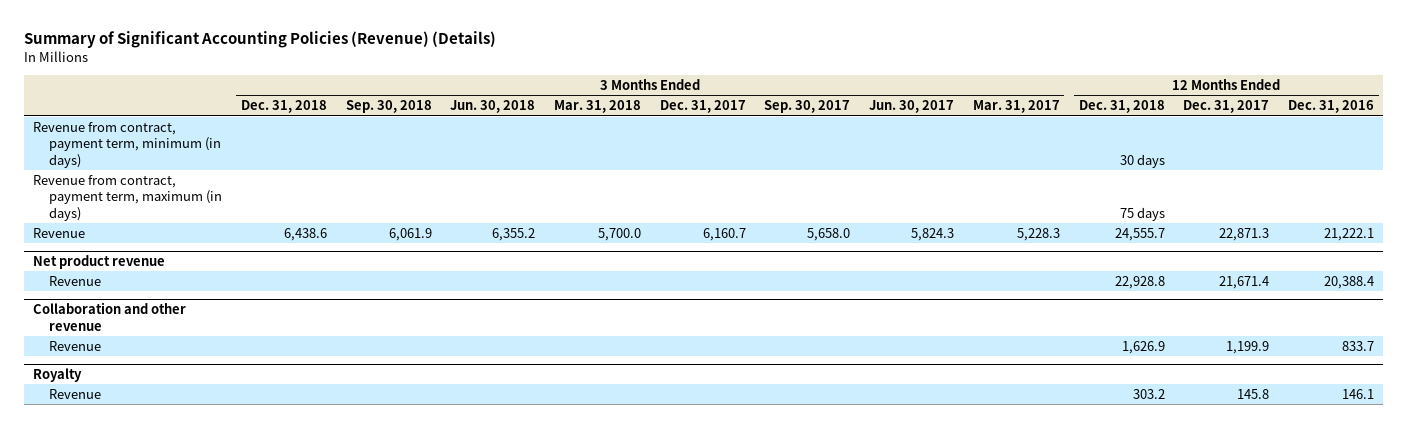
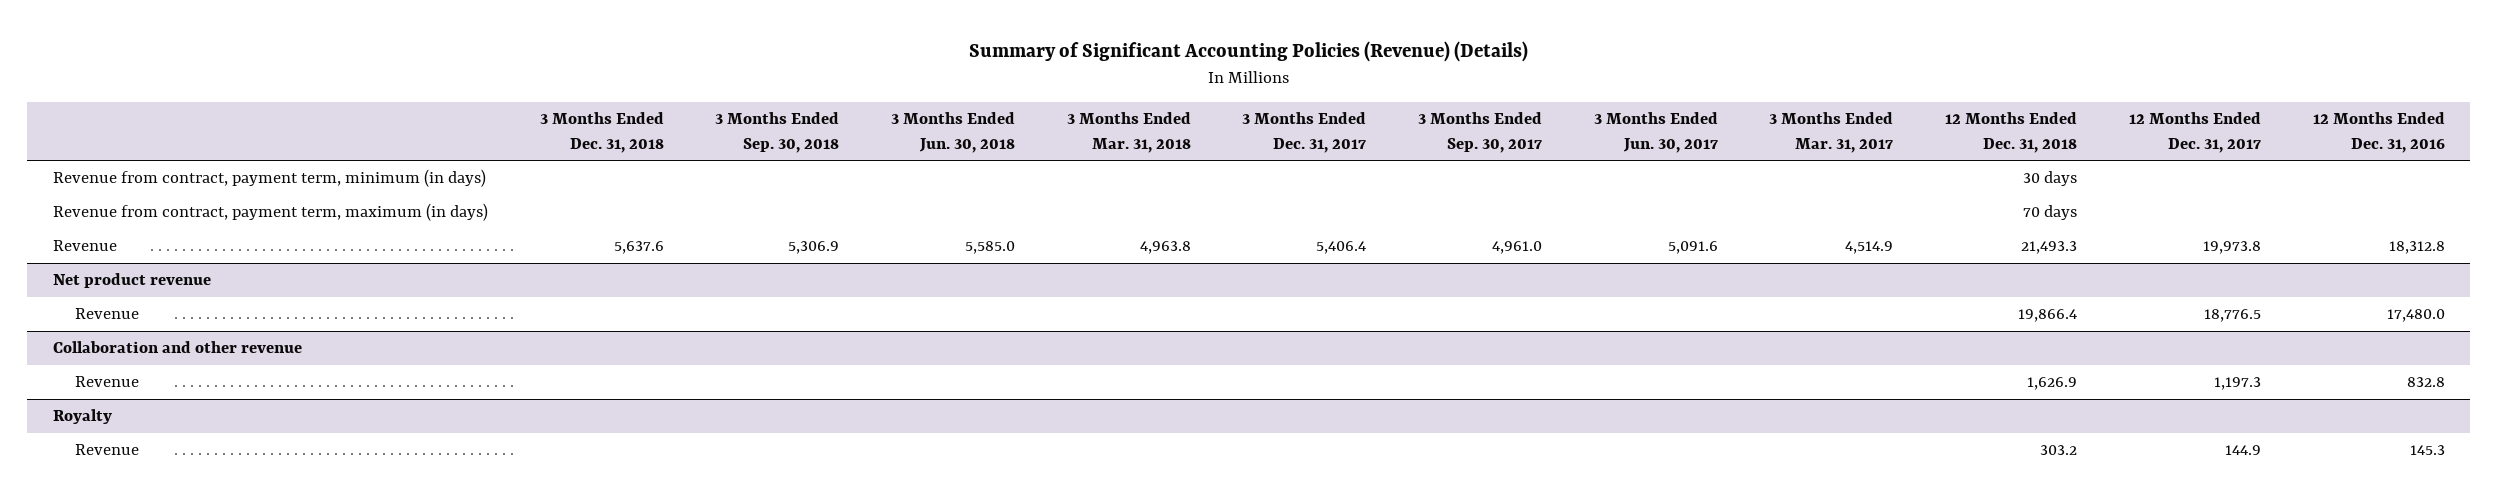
[1119,207,1165,222] 75 days -> [2023,205,2078,221] 70 days
[283,227,327,241] 6,438.6 -> [613,241,664,255] 5,637.6
[388,227,432,241] 6,061.9 -> [788,241,840,255] 5,306.9
[492,227,536,241] 6,355.2 -> [964,241,1015,255] 5,585.0
[598,227,642,241] 5,700.0 -> [1139,241,1191,255] 4,963.8
[702,227,746,241] 6,160.7 -> [1316,241,1367,255] 5,406.4
[807,227,851,241] 5,658.0 -> [1492,241,1543,255] 4,961.0
[911,227,955,241] 5,824.3 -> [1667,241,1718,255] 5,091.6
[1016,227,1060,241] 5,228.3 -> [1845,241,1894,255] 4,514.9
[1114,227,1165,241] 24,555.7 -> [2021,241,2078,255] 21,493.3
[1219,227,1270,241] 22,871.3 -> [2202,241,2261,255] 19,973.8
[1323,227,1374,241] 21,222.1 -> [2388,241,2445,255] 18,312.8
[1114,275,1165,289] 22,928.8 -> [2018,309,2078,323] 19,866.4
[1219,275,1270,289] 21,671.4 -> [2203,309,2261,323] 18,776.5
[1323,275,1374,289] 20,388.4 -> [2386,309,2445,323] 17,480.0
[1226,340,1270,354] 1,199.9 -> [2213,377,2261,391] 1,197.3
[1341,340,1374,351] 833.7 -> [2406,377,2445,388] 832.8
[1237,388,1270,399] 145.8 -> [2224,445,2261,456] 144.9
[1341,388,1374,399] 146.1 -> [2409,445,2445,456] 145.3

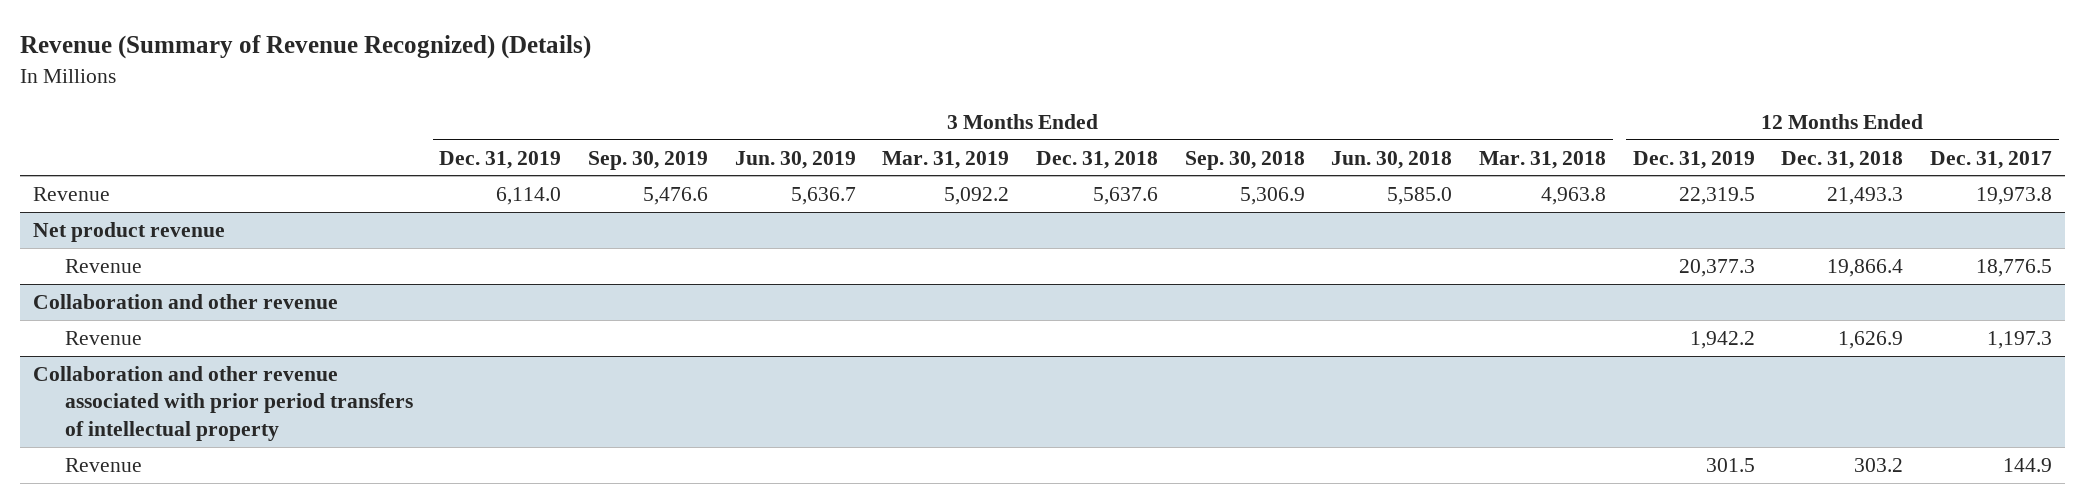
[968,40,1528,62] Summary of Significant Accounting Policies (Revenue) (Details) -> [19,35,591,60] Revenue (Summary of Revenue Recognized) (Details)
[1242,112,1367,154] 3 Months Ended Dec. 31, 2017 -> none
[1418,112,1543,154] 3 Months Ended Sep. 30, 2017 -> none
[1593,112,1718,154] 3 Months Ended Jun. 30, 2017 -> none
[1769,112,1894,154] 3 Months Ended Mar. 31, 2017 -> none
[2312,112,2445,154] 12 Months Ended Dec. 31, 2016 -> none
none -> [439,150,562,169] Dec. 31, 2019
none -> [588,150,709,170] Sep. 30, 2019
none -> [734,150,856,169] Jun. 30, 2019
none -> [882,150,1010,169] Mar. 31, 2019
none -> [1632,150,1755,169] Dec. 31, 2019
[52,169,486,188] Revenue from contract, payment term, minimum (in days) -> none
[52,203,488,222] Revenue from contract, payment term, maximum (in days) -> none
[52,409,112,425] Royalty -> [33,365,413,441] Collaboration and other revenue associated with prior period transfers of intellectual property

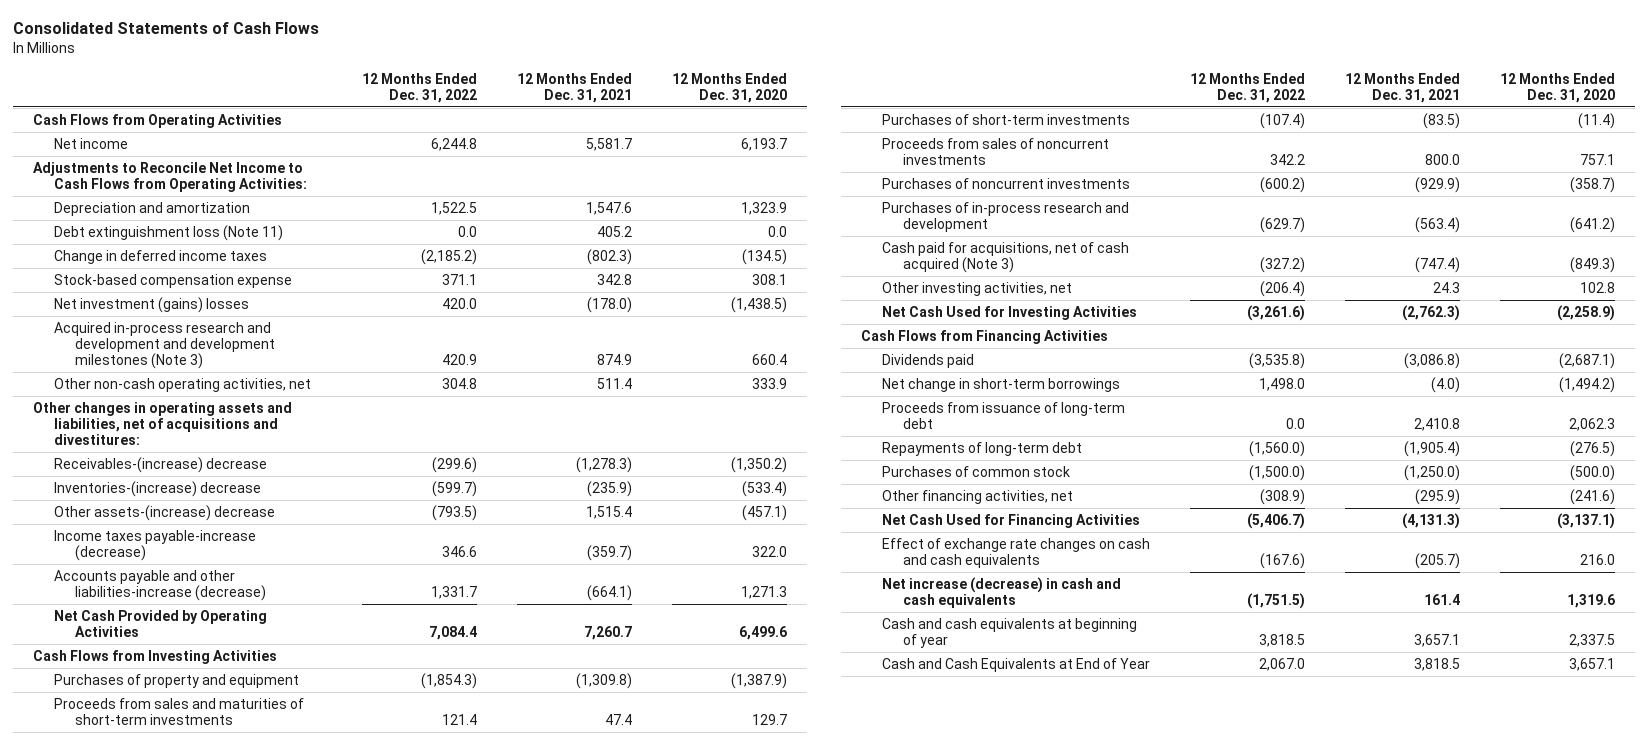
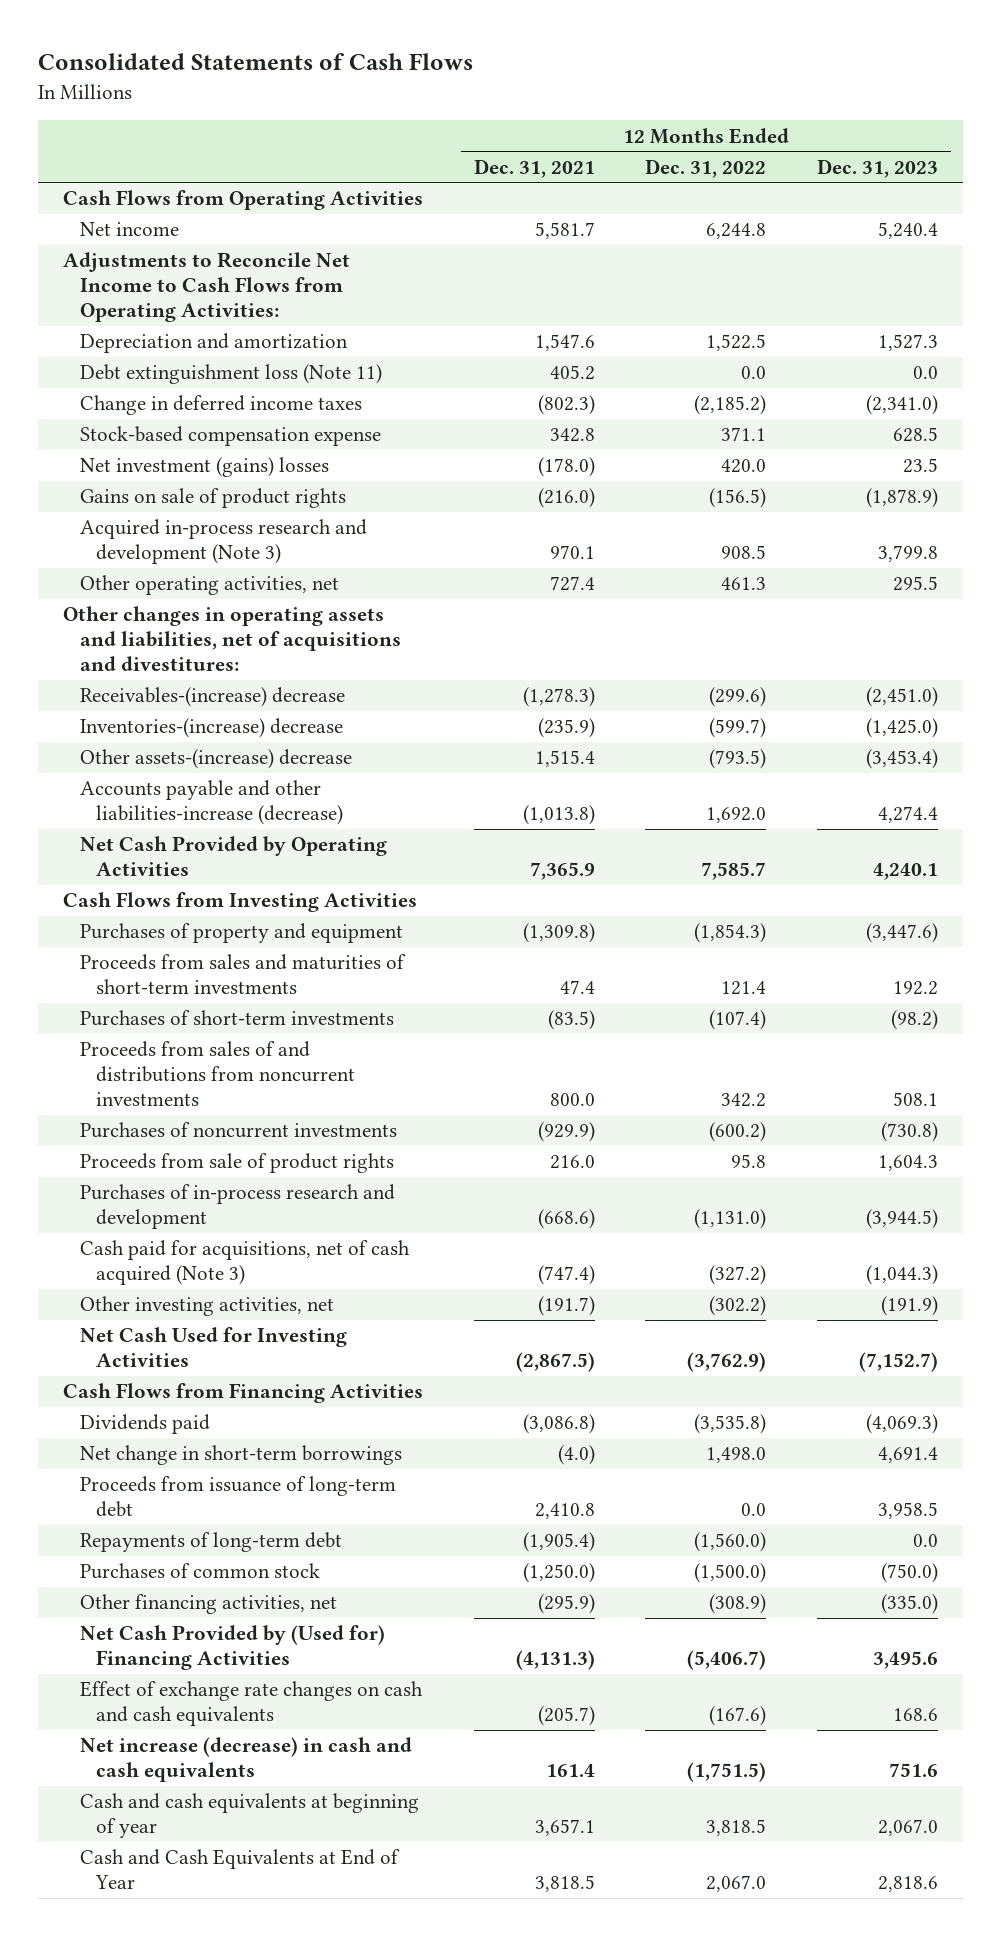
[671,72,787,103] 12 Months Ended Dec. 31, 2020 -> none
none -> [817,158,939,178] Dec. 31, 2023
none -> [79,488,346,509] Gains on sale of product rights
[54,321,276,369] Acquired in-process research and development and development milestones (Note 3) -> [79,519,367,565] Acquired in-process research and development (Note 3)
[441,353,477,365] 420.9 -> [721,545,767,560] 908.5
[596,353,632,365] 874.9 -> [549,545,595,560] 970.1
[54,377,312,392] Other non-cash operating activities, net -> [79,575,339,596] Other operating activities, net
[441,377,477,389] 304.8 -> [721,577,767,591] 461.3
[596,377,632,389] 511.4 -> [549,576,595,592] 727.4
[54,529,257,561] Income taxes payable-increase (decrease) -> none
[430,585,477,599] 1,331.7 -> [706,807,767,824] 1,692.0
[586,584,632,601] (664.1) -> [522,805,595,826] (1,013.8)
[428,625,477,640] 7,084.4 -> [701,862,767,881] 7,585.7
[583,625,632,640] 7,260.7 -> [529,862,595,881] 7,365.9
[882,137,1110,165] Proceeds from sales of noncurrent investments -> [79,1041,356,1106] Proceeds from sales of and distributions from noncurrent investments
none -> [79,1153,394,1174] Proceeds from sale of product rights
[1259,216,1305,233] (629.7) -> [694,1209,767,1230] (1,131.0)
[1414,216,1460,233] (563.4) -> [537,1209,595,1230] (668.6)
[1259,280,1305,297] (206.4) -> [709,1296,767,1317] (302.2)
[1432,281,1460,293] 24.3 -> [537,1296,595,1317] (191.7)
[1246,304,1305,321] (3,261.6) -> [687,1352,767,1373] (3,762.9)
[1401,304,1460,321] (2,762.3) -> [515,1352,595,1373] (2,867.5)
[882,513,1141,528] Net Cash Used for Financing Activities -> [79,1625,385,1671] Net Cash Provided by (Used for) Financing Activities

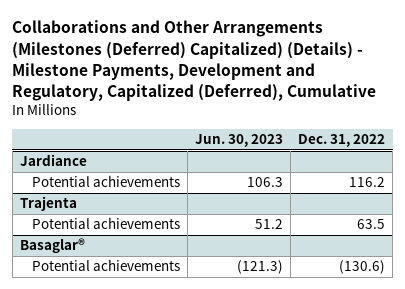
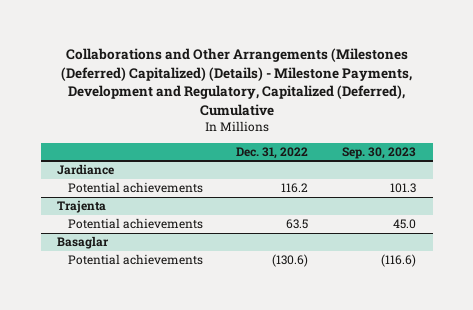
[195,134,284,148] Jun. 30, 2023 -> none
none -> [341,146,416,159] Sep. 30, 2023
[19,238,85,254] Basaglar® -> [57,236,110,250] Basaglar

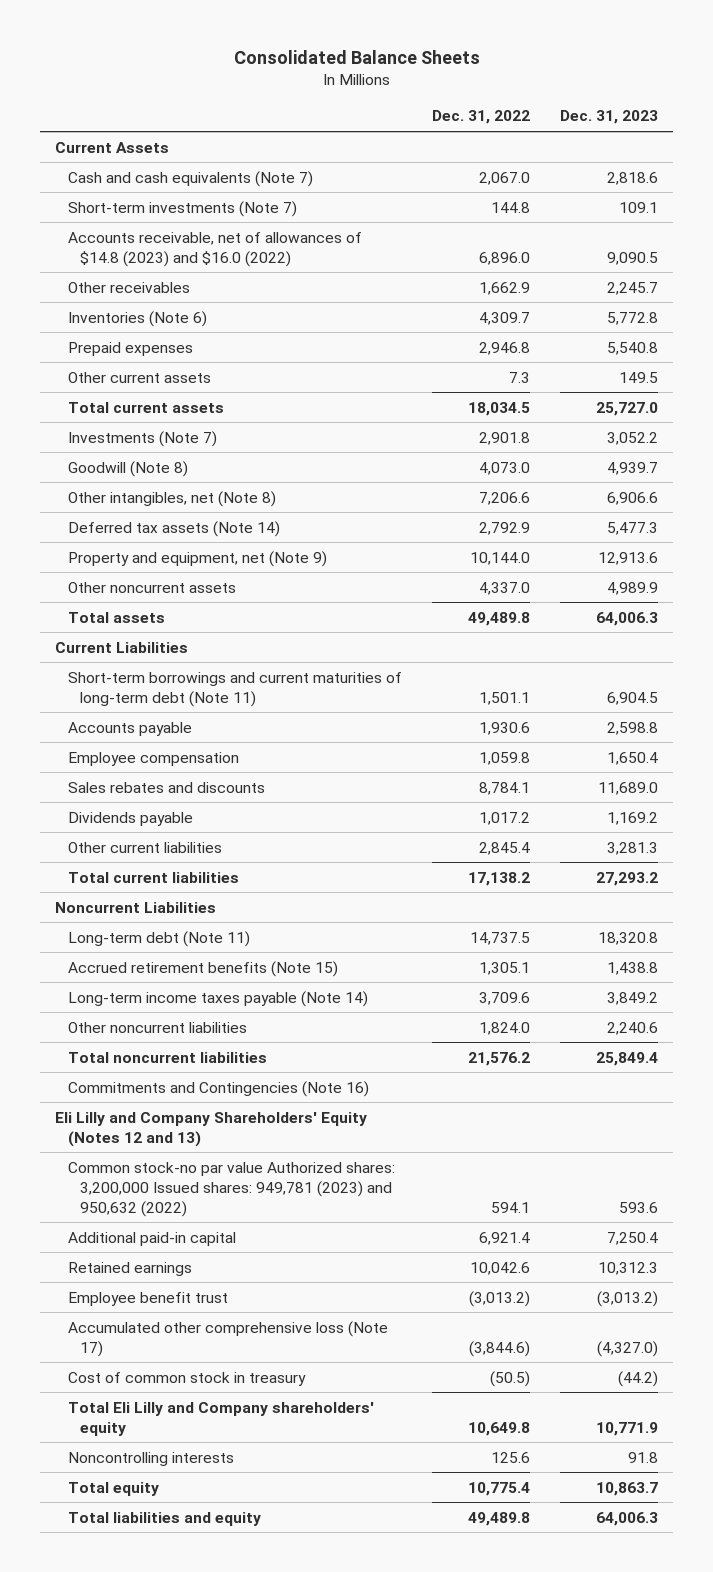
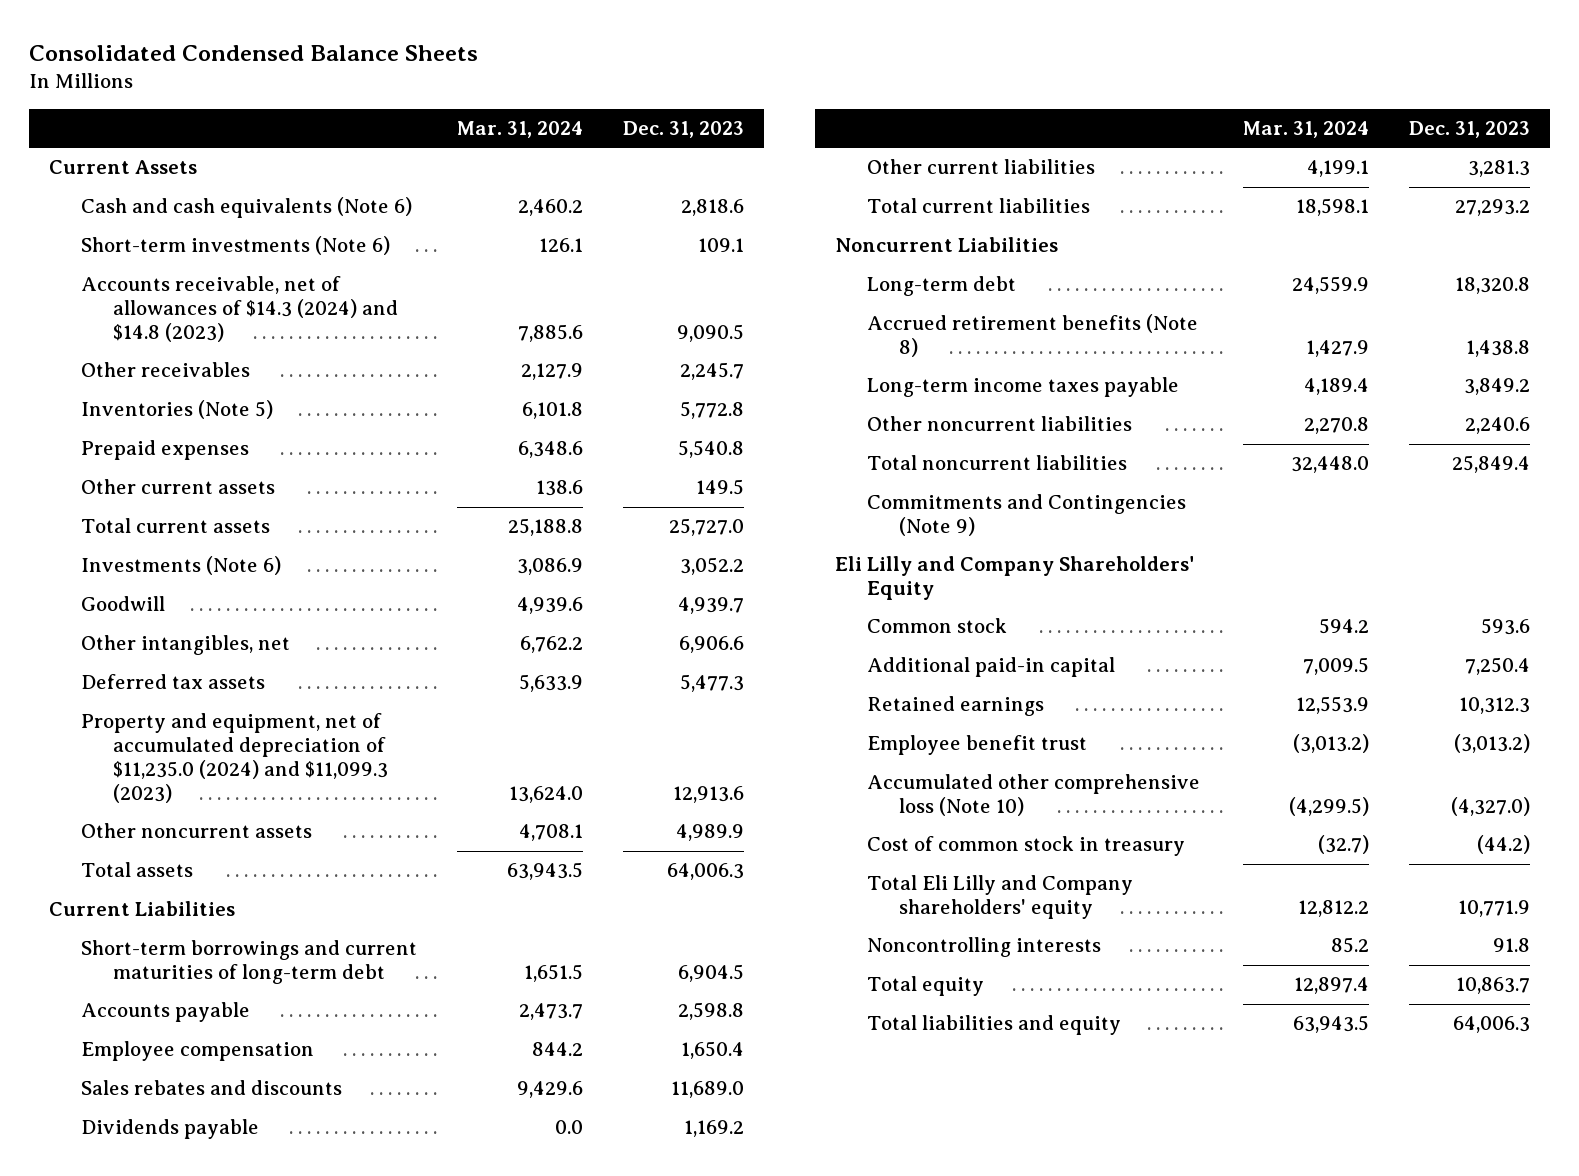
[233,50,480,65] Consolidated Balance Sheets -> [28,44,478,61] Consolidated Condensed Balance Sheets
[431,110,530,125] Dec. 31, 2022 -> none
none -> [456,121,583,139] Mar. 31, 2024
[67,170,313,187] Cash and cash equivalents (Note 7) -> [81,197,413,219] Cash and cash equivalents (Note 6)
[67,200,297,217] Short-term investments (Note 7) -> [81,236,391,256] Short-term investments (Note 6)
[67,231,362,267] Accounts receivable, net of allowances of $14.8 (2023) and $16.0 (2022) -> [81,276,399,343] Accounts receivable, net of allowances of $14.3 (2024) and $14.8 (2023)
[67,310,207,327] Inventories (Note 6) -> [81,400,274,420] Inventories (Note 5)
[67,430,217,447] Investments (Note 7) -> [81,556,282,576] Investments (Note 6)
[67,460,188,477] Goodwill (Note 8) -> [81,596,166,612] Goodwill
[67,490,276,507] Other intangibles, net (Note 8) -> [81,635,291,656] Other intangibles, net
[67,520,280,537] Deferred tax assets (Note 14) -> [81,674,266,690] Deferred tax assets
[67,550,327,567] Property and equipment, net (Note 9) -> [81,713,389,804] Property and equipment, net of accumulated depreciation of $11,235.0 (2024) and $11,099.3 (2023)
[67,671,402,707] Short-term borrowings and current maturities of long-term debt (Note 11) -> [81,940,418,985] Short-term borrowings and current maturities of long-term debt
[67,930,250,947] Long-term debt (Note 11) -> [867,276,1017,297] Long-term debt
[67,960,338,977] Accrued retirement benefits (Note 15) -> [867,314,1199,358] Accrued retirement benefits (Note 8)
[67,990,368,1007] Long-term income taxes payable (Note 14) -> [867,377,1180,398] Long-term income taxes payable
[67,1080,369,1097] Commitments and Contingencies (Note 16) -> [867,494,1187,537] Commitments and Contingencies (Note 9)
[54,1111,367,1147] Eli Lilly and Company Shareholders' Equity (Notes 12 and 13) -> [834,556,1194,601] Eli Lilly and Company Shareholders' Equity
[67,1161,395,1217] Common stock-no par value Authorized shares: 3,200,000 Issued shares: 949,781 (2023) and 950,632 (2022) -> [867,618,1008,634] Common stock
[67,1320,388,1357] Accumulated other comprehensive loss (Note 17) -> [867,774,1201,817] Accumulated other comprehensive loss (Note 10)

